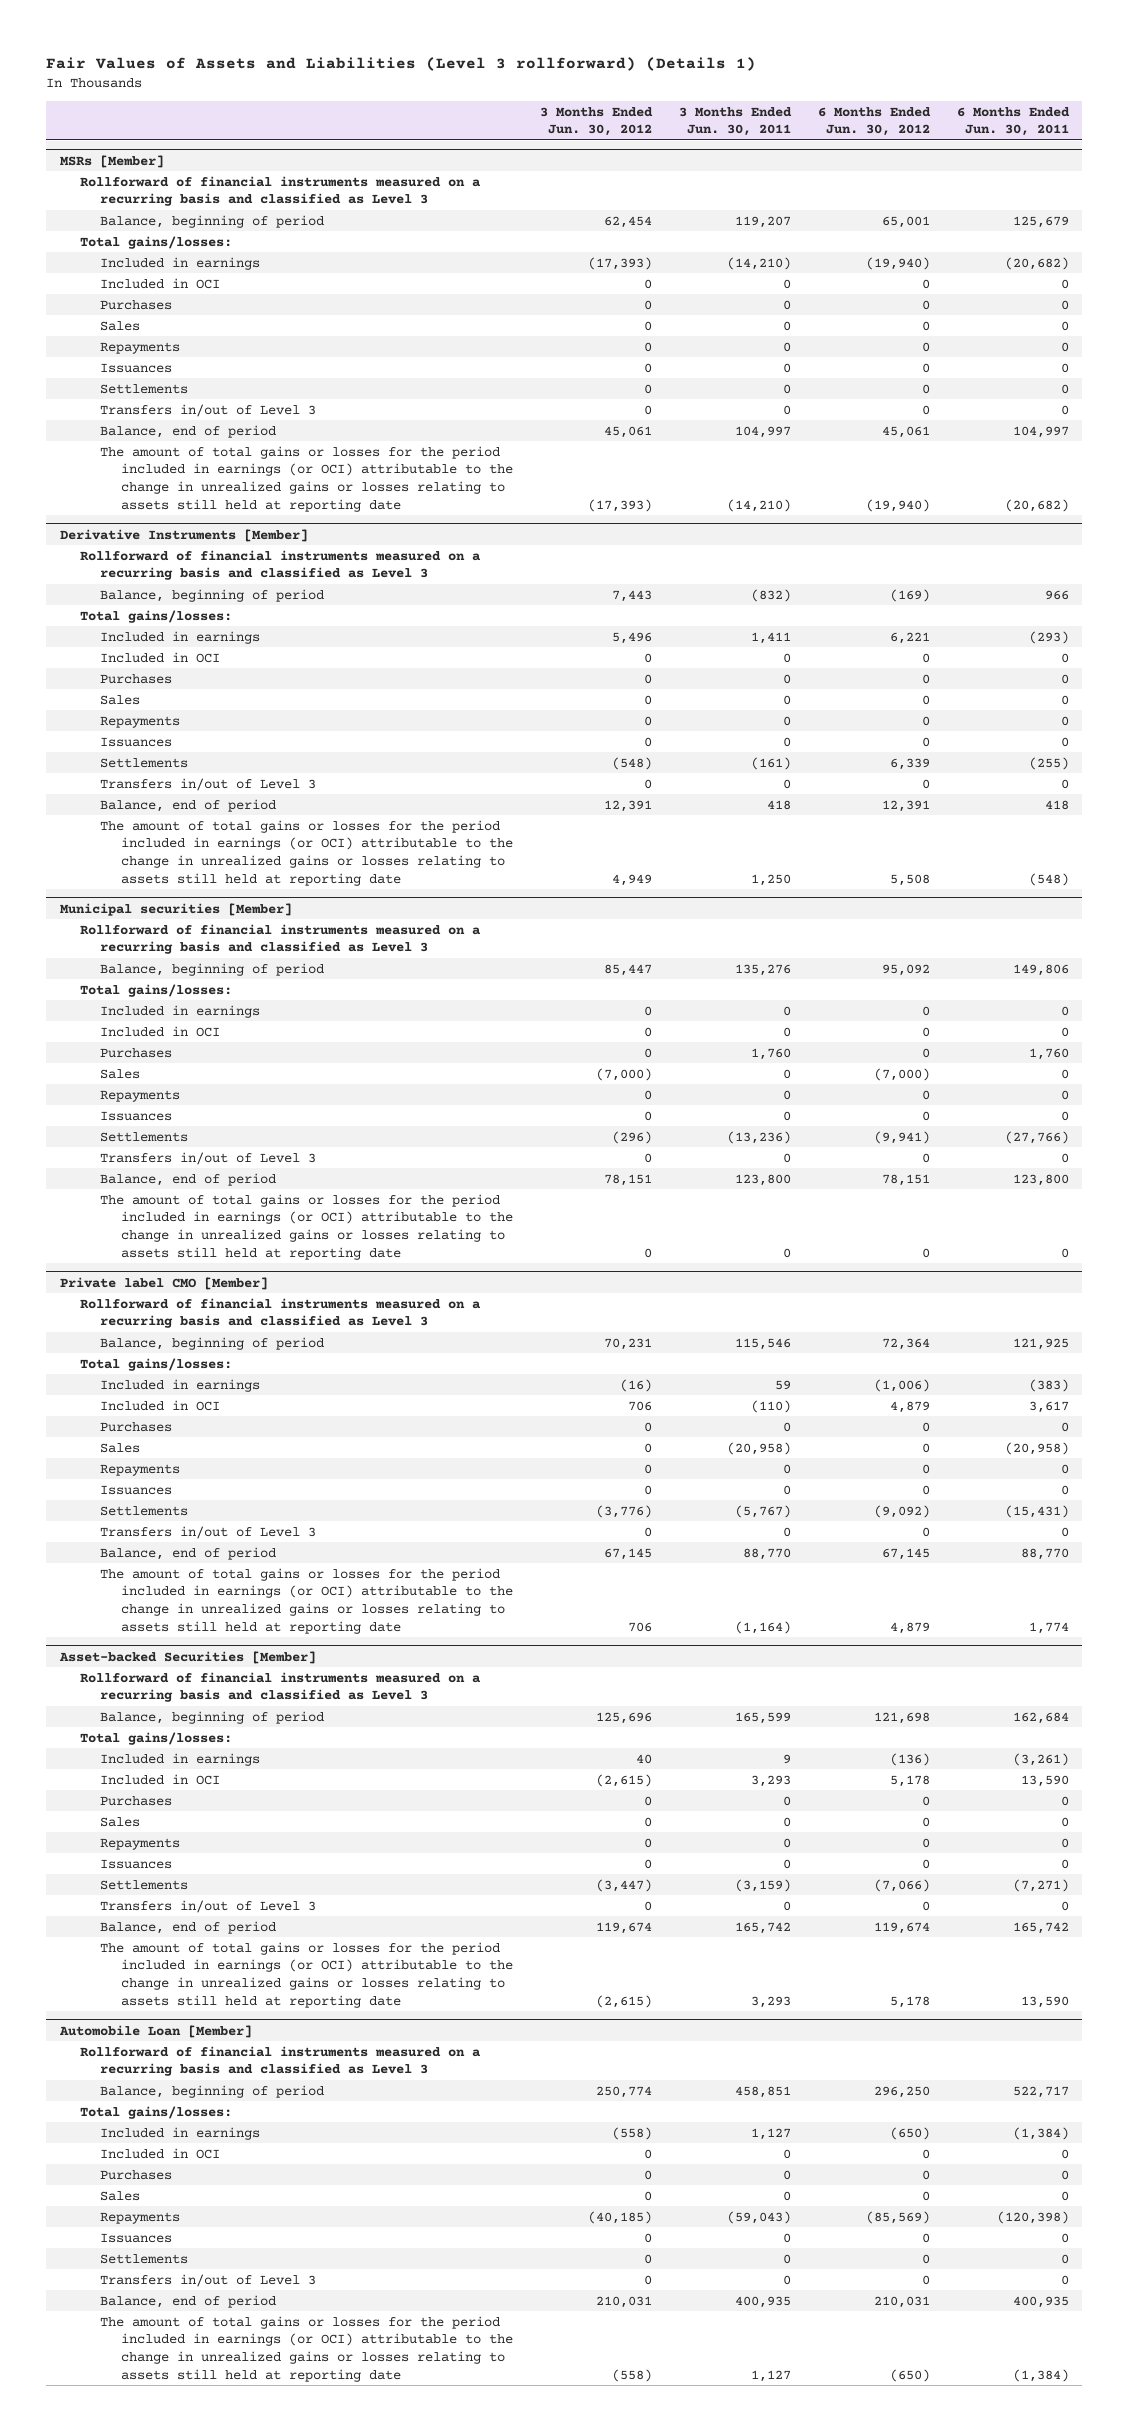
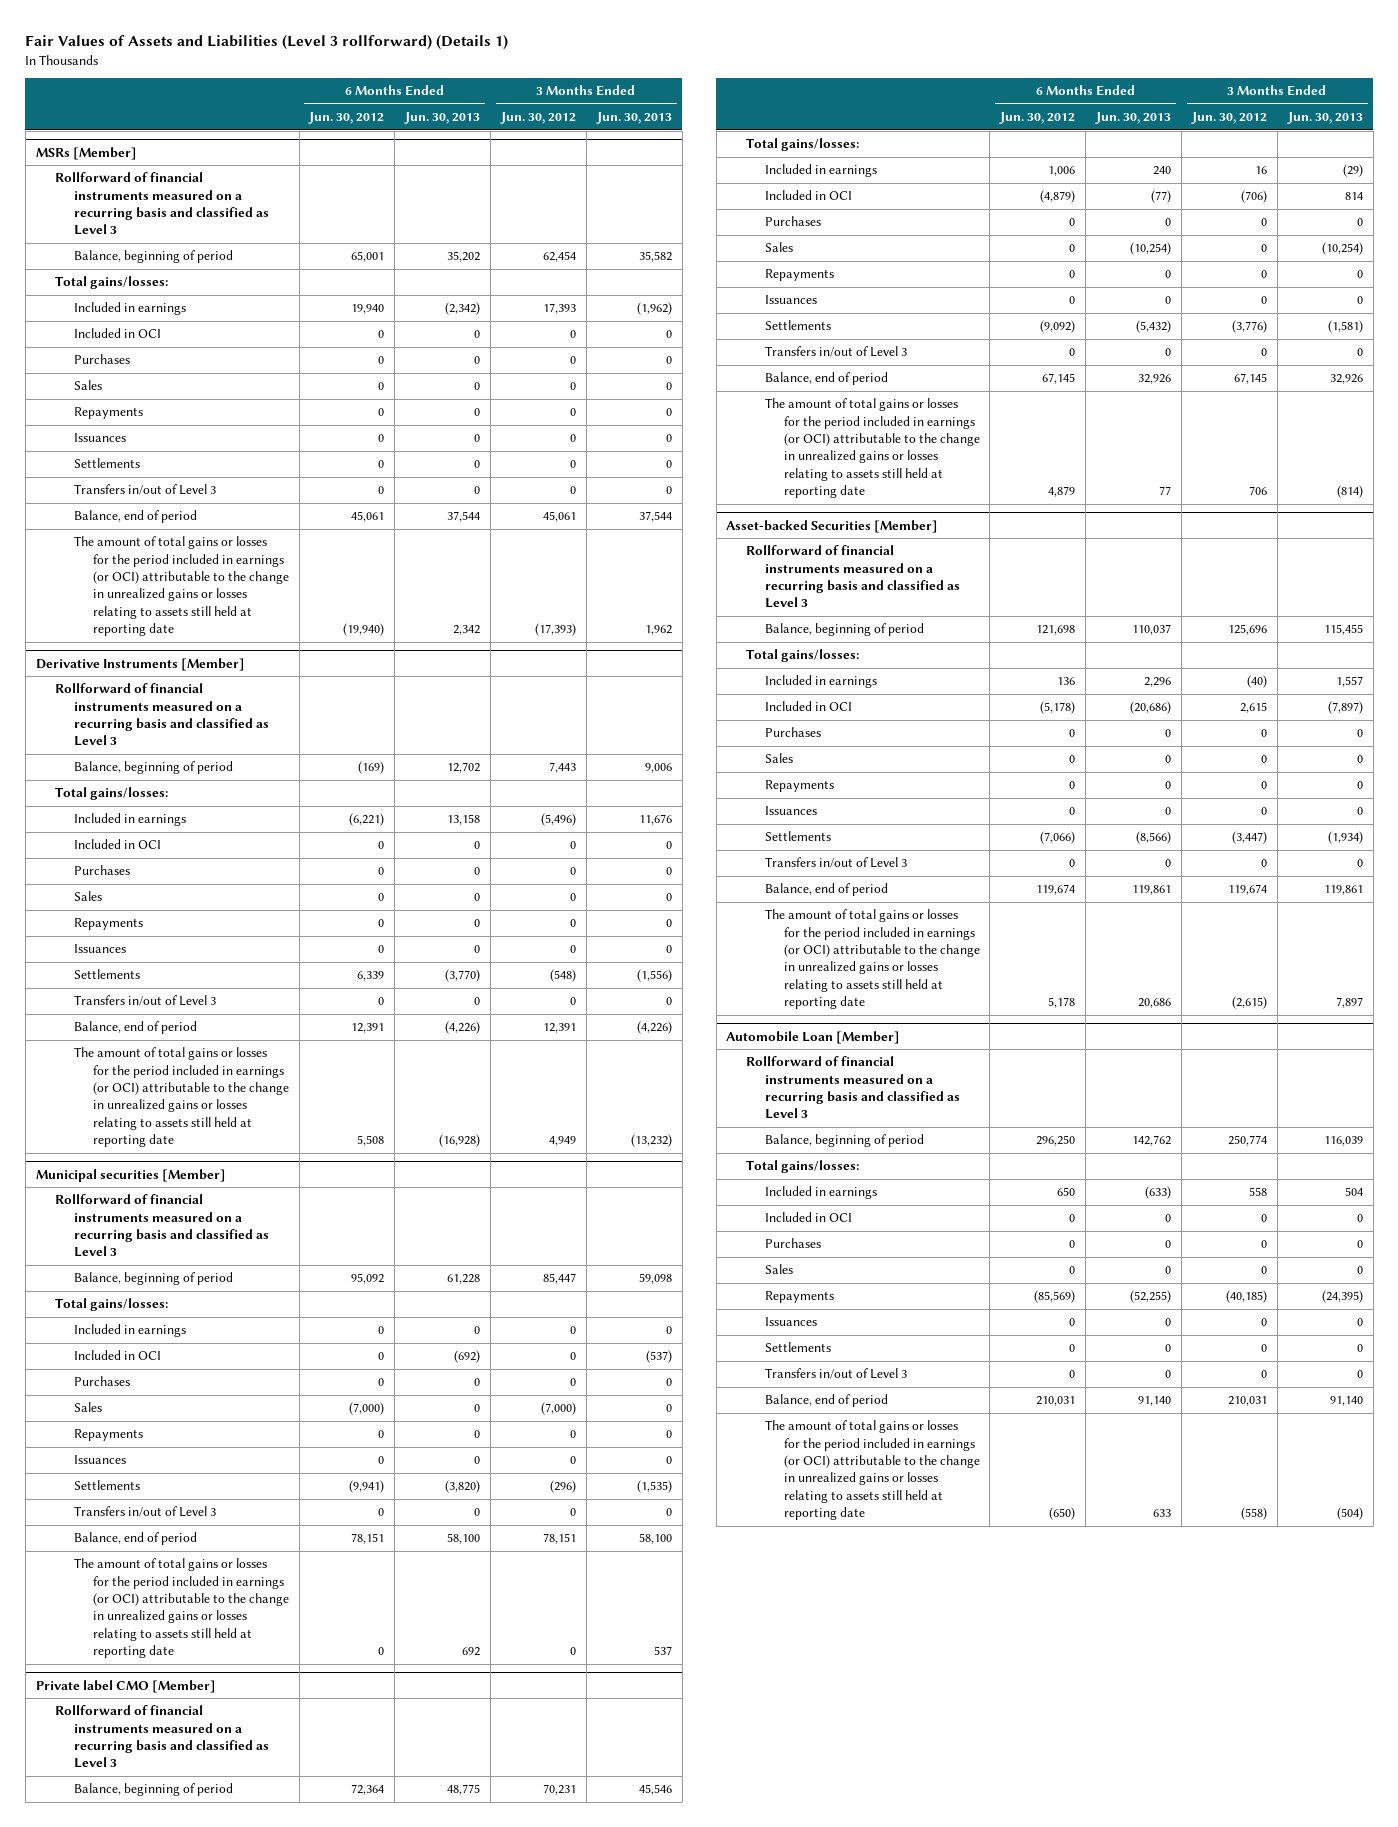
[678,106,792,137] 3 Months Ended Jun. 30, 2011 -> none
[956,106,1070,137] 6 Months Ended Jun. 30, 2011 -> none
none -> [404,112,481,125] Jun. 30, 2013
none -> [595,112,672,125] Jun. 30, 2013
[587,256,652,270] (17,393) -> [542,303,576,315] 17,393
[865,256,930,270] (19,940) -> [351,304,385,315] 19,940
[611,631,652,644] 5,496 -> [540,813,576,827] (5,496)
[889,631,930,644] 6,221 -> [349,813,385,827] (6,221)
[619,1378,652,1392] (16) -> [1254,166,1267,175] 16
[873,1378,930,1392] (1,006) -> [1048,166,1076,177] 1,006
[627,1400,652,1411] 706 -> [1240,190,1267,204] (706)
[889,1400,930,1413] 4,879 -> [1040,190,1076,204] (4,879)
[635,1753,652,1764] 40 -> [1246,675,1267,689] (40)
[889,1752,930,1766] (136) -> [1057,677,1076,686] 136
[595,1773,652,1787] (2,615) -> [1239,702,1267,714] 2,615
[889,1774,930,1787] 5,178 -> [1040,701,1076,715] (5,178)
[611,2126,652,2140] (558) -> [1248,1187,1267,1197] 558
[889,2126,930,2140] (650) -> [1057,1187,1076,1197] 650

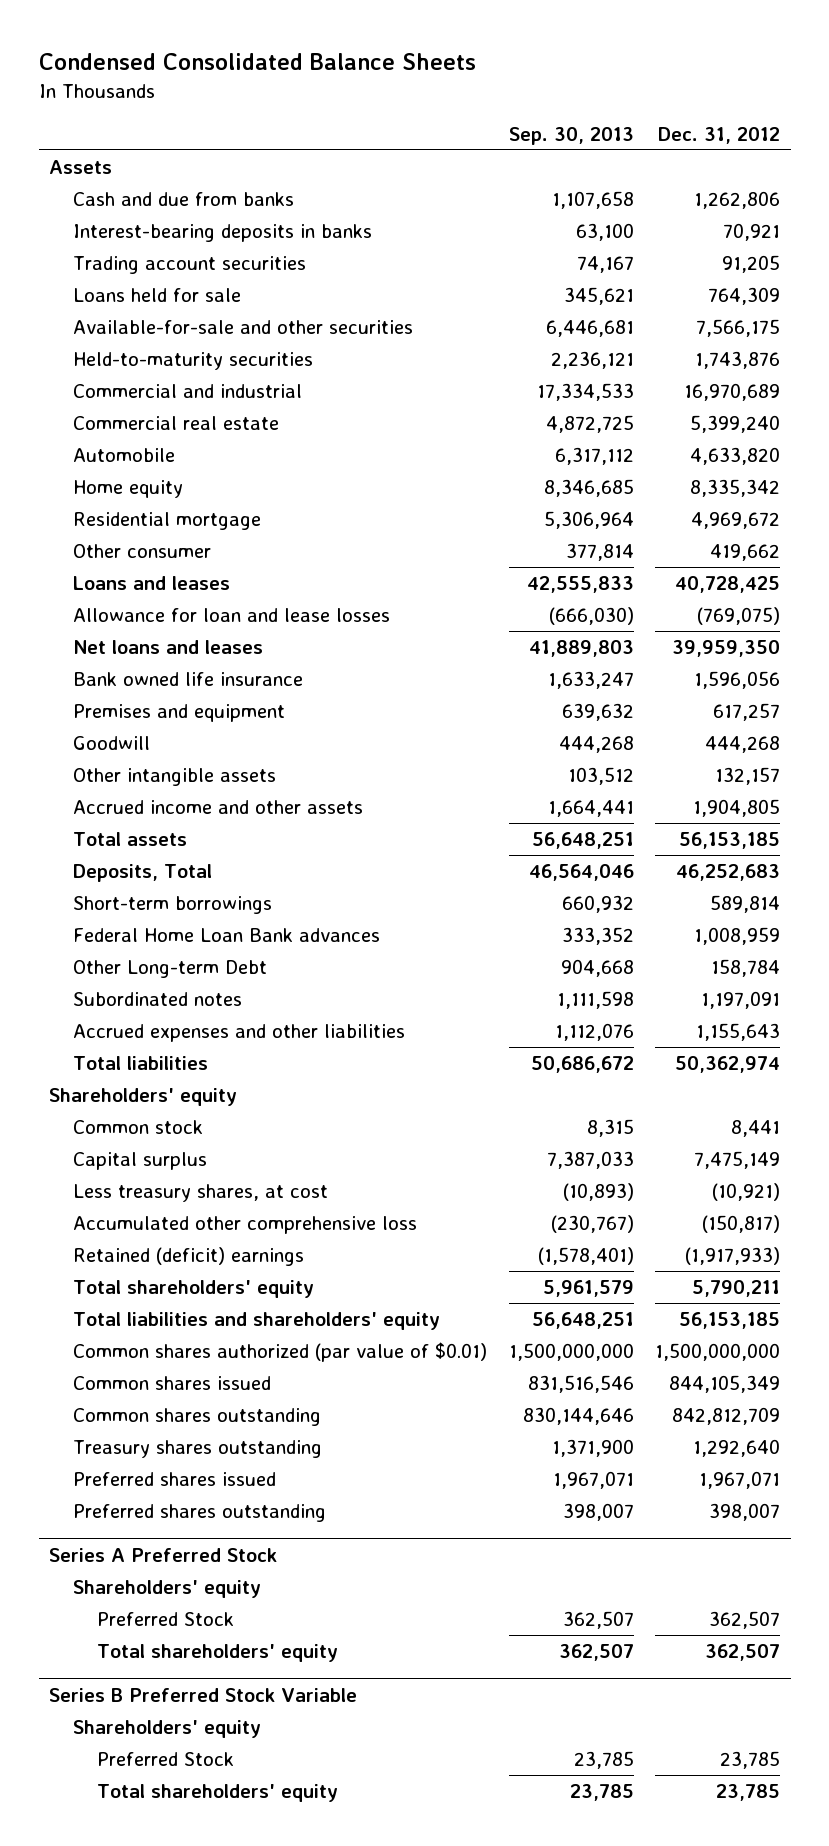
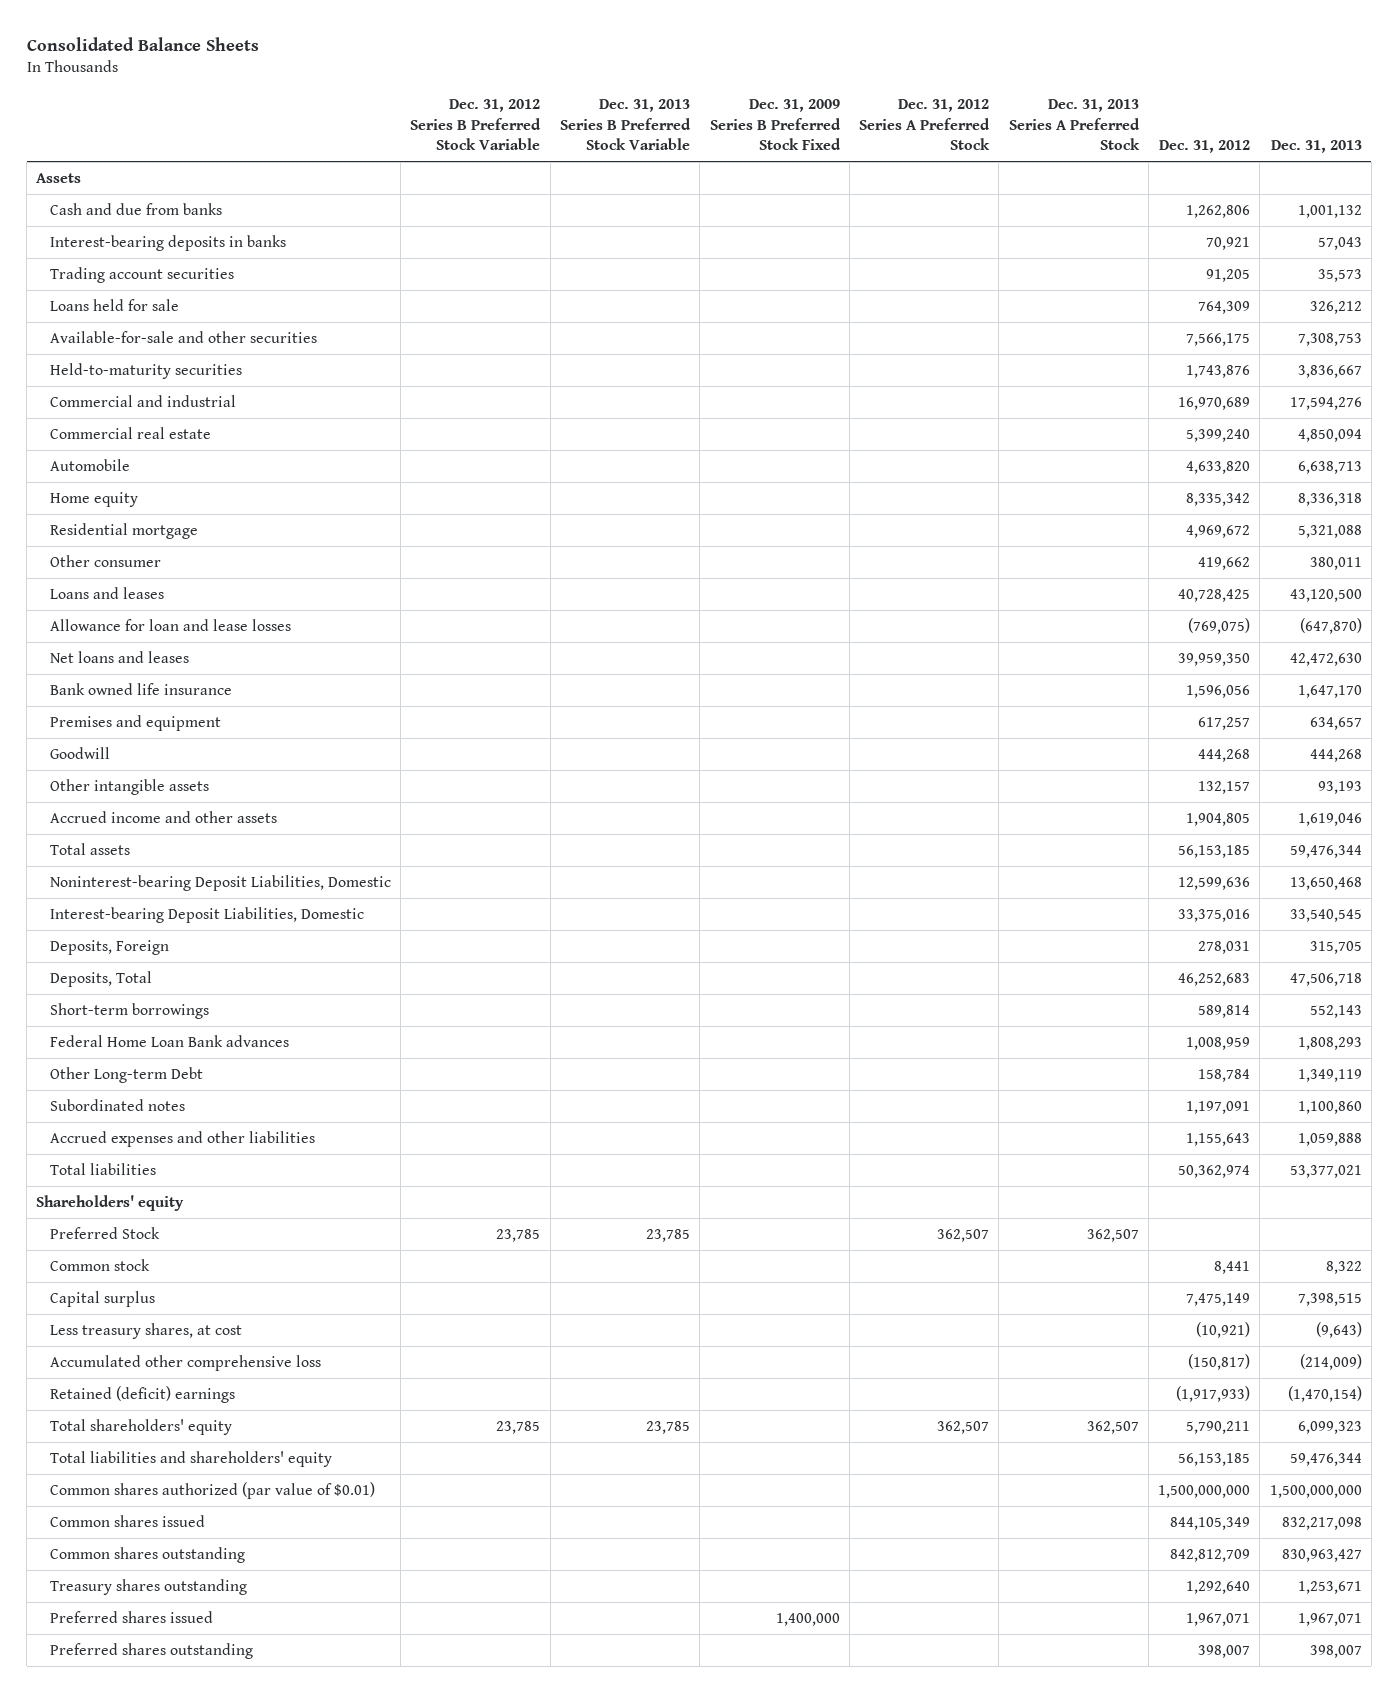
[38,53,476,71] Condensed Consolidated Balance Sheets -> [26,37,259,52] Consolidated Balance Sheets
[508,127,634,146] Sep. 30, 2013 -> none
none -> [410,99,542,151] Dec. 31, 2012 Series B Preferred Stock Variable
none -> [559,99,691,151] Dec. 31, 2013 Series B Preferred Stock Variable
none -> [709,99,841,151] Dec. 31, 2009 Series B Preferred Stock Fixed
none -> [859,99,991,151] Dec. 31, 2012 Series A Preferred Stock
none -> [1008,99,1140,151] Dec. 31, 2013 Series A Preferred Stock
none -> [1270,140,1362,154] Dec. 31, 2013
none -> [49,874,391,891] Noninterest-bearing Deposit Liabilities, Domestic
none -> [49,906,364,923] Interest-bearing Deposit Liabilities, Domestic
none -> [49,939,169,955] Deposits, Foreign
none -> [49,1226,160,1239] Preferred Stock
[49,1547,278,1562] Series A Preferred Stock -> none
[73,1579,262,1598] Shareholders' equity -> none
[96,1611,234,1626] Preferred Stock -> none
[96,1643,338,1662] Total shareholders' equity -> none
[49,1687,358,1702] Series B Preferred Stock Variable -> none
[73,1719,262,1738] Shareholders' equity -> none
[96,1751,234,1766] Preferred Stock -> none
[96,1783,338,1802] Total shareholders' equity -> none

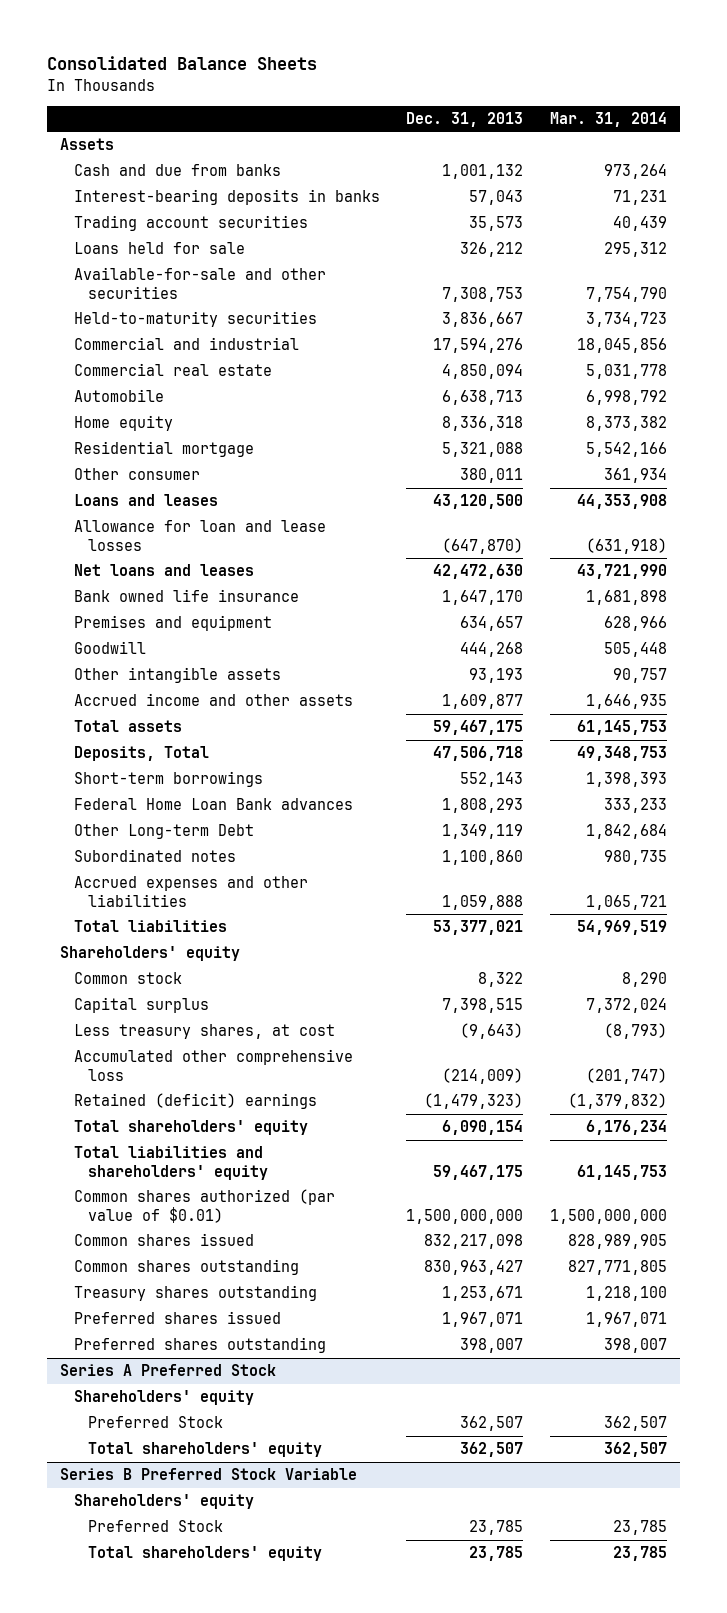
[410,99,542,151] Dec. 31, 2012 Series B Preferred Stock Variable -> none
[559,99,691,151] Dec. 31, 2013 Series B Preferred Stock Variable -> none
[709,99,841,151] Dec. 31, 2009 Series B Preferred Stock Fixed -> none
[859,99,991,151] Dec. 31, 2012 Series A Preferred Stock -> none
[1008,99,1140,151] Dec. 31, 2013 Series A Preferred Stock -> none
[1159,140,1251,154] Dec. 31, 2012 -> none
none -> [549,111,667,127] Mar. 31, 2014
[49,874,391,891] Noninterest-bearing Deposit Liabilities, Domestic -> none
[49,906,364,923] Interest-bearing Deposit Liabilities, Domestic -> none
[49,939,169,955] Deposits, Foreign -> none
[1297,812,1362,826] 1,619,046 -> [442,694,524,710] 1,609,877
[1289,844,1362,858] 59,476,344 -> [433,720,524,736] 59,467,175
[49,1226,160,1239] Preferred Stock -> none
[1287,1385,1362,1402] (1,470,154) -> [424,1093,524,1110] (1,479,323)
[1297,1420,1362,1434] 6,099,323 -> [442,1120,524,1136] 6,090,154
[1289,1452,1362,1466] 59,476,344 -> [433,1165,524,1181] 59,467,175
none -> [60,1364,277,1377] Series A Preferred Stock
none -> [74,1390,255,1406] Shareholders' equity
none -> [88,1416,224,1429] Preferred Stock
none -> [88,1442,323,1458] Total shareholders' equity
none -> [60,1468,358,1481] Series B Preferred Stock Variable
none -> [74,1494,255,1510] Shareholders' equity
none -> [88,1520,224,1533] Preferred Stock
none -> [88,1546,323,1562] Total shareholders' equity

